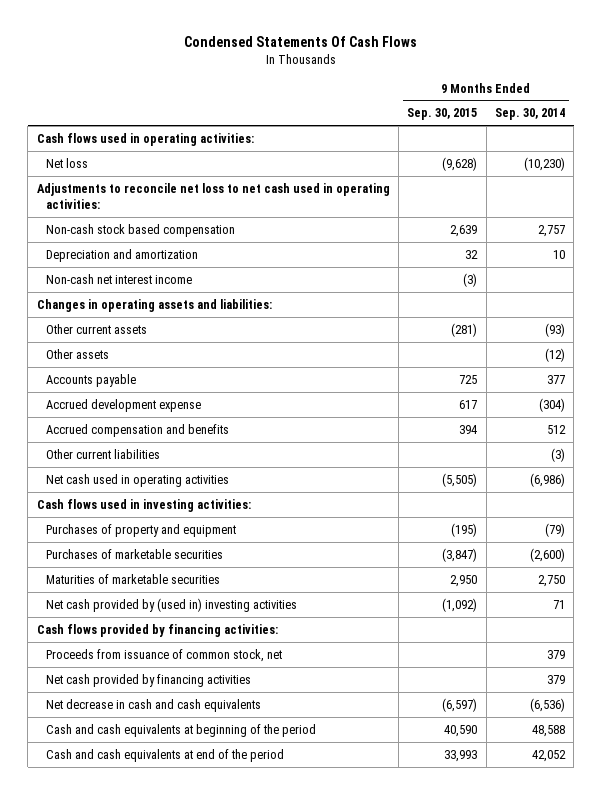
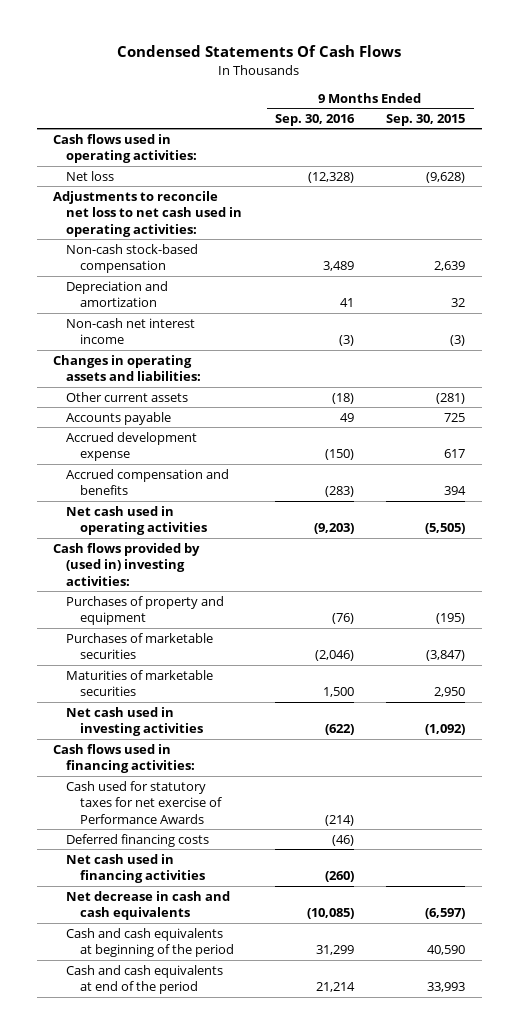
[495,108,566,121] Sep. 30, 2014 -> none
none -> [274,114,355,127] Sep. 30, 2016
[46,223,236,237] Non-cash stock based compensation -> [66,243,199,274] Non-cash stock-based compensation
[46,348,110,359] Other assets -> none
[46,448,161,459] Other current liabilities -> none
[36,498,251,512] Cash flows used in investing activities: -> [53,542,201,586] Cash flows provided by (used in) investing activities:
[46,648,283,662] Proceeds from issuance of common stock, net -> none
[46,597,298,612] Net cash provided by (used in) investing activities -> [66,706,203,737] Net cash used in investing activities
[36,623,278,637] Cash flows provided by financing activities: -> [53,743,196,774] Cash flows used in financing activities:
none -> [66,780,222,824] Cash used for statutory taxes for net exercise of Performance Awards
none -> [66,833,210,847] Deferred financing costs
[46,673,252,687] Net cash provided by financing activities -> [66,853,205,884] Net cash used in financing activities

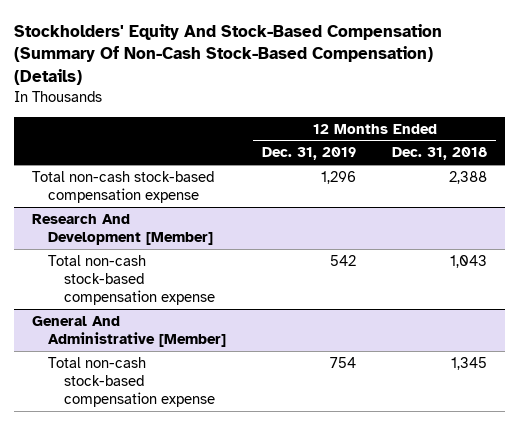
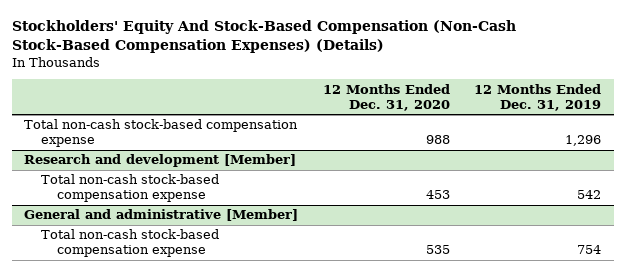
[13,23,442,86] Stockholders' Equity And Stock-Based Compensation (Summary Of Non-Cash Stock-Based Compensation) (Details) -> [12,20,517,54] Stockholders' Equity And Stock-Based Compensation (Non-Cash Stock-Based Compensation Expenses) (Details)
[392,147,488,161] Dec. 31, 2018 -> none
none -> [322,83,450,111] 12 Months Ended Dec. 31, 2020
[31,213,214,246] Research And Development [Member] -> [24,154,297,168] Research and development [Member]
[31,315,227,348] General And Administrative [Member] -> [24,209,299,222] General and administrative [Member]

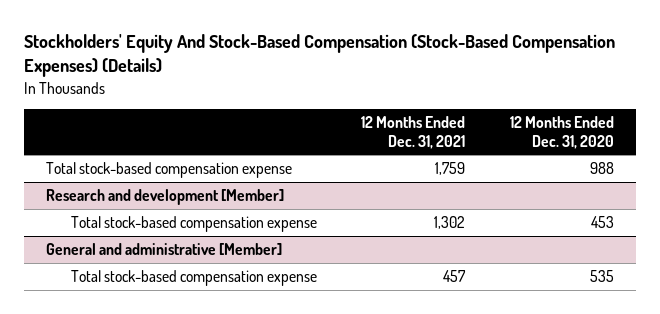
[12,20,517,54] Stockholders' Equity And Stock-Based Compensation (Non-Cash Stock-Based Compensation Expenses) (Details) -> [23,34,615,78] Stockholders' Equity And Stock-Based Compensation (Stock-Based Compensation Expenses) (Details)
[474,83,602,111] 12 Months Ended Dec. 31, 2019 -> none
none -> [361,116,466,149] 12 Months Ended Dec. 31, 2021
[24,119,299,148] Total non-cash stock-based compensation expense -> [45,162,292,179] Total stock-based compensation expense
[40,174,219,203] Total non-cash stock-based compensation expense -> [70,216,317,233] Total stock-based compensation expense
[40,229,219,258] Total non-cash stock-based compensation expense -> [70,270,317,287] Total stock-based compensation expense

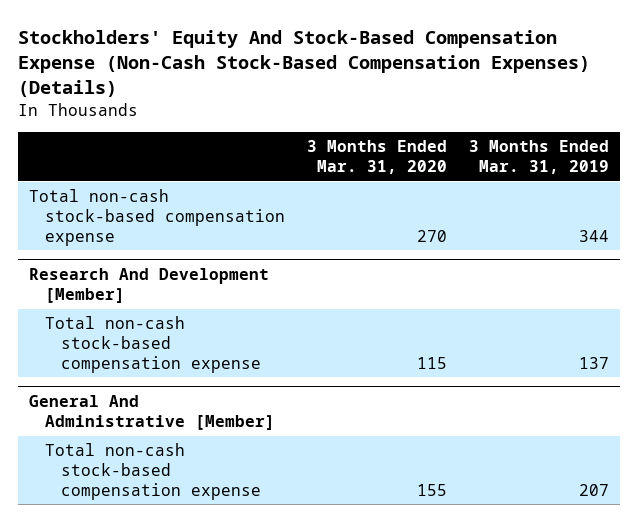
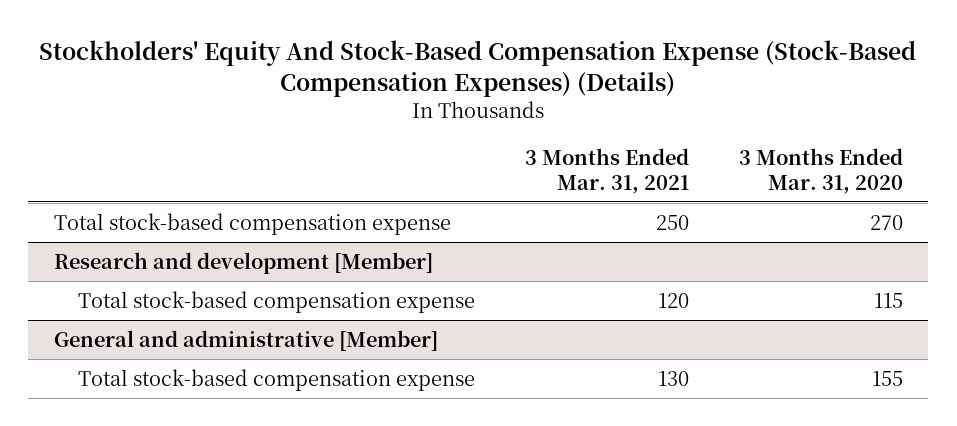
[18,29,591,97] Stockholders' Equity And Stock-Based Compensation Expense (Non-Cash Stock-Based Compensation Expenses) (Details) -> [39,39,917,98] Stockholders' Equity And Stock-Based Compensation Expense (Stock-Based Compensation Expenses) (Details)
[468,140,609,175] 3 Months Ended Mar. 31, 2019 -> none
none -> [524,148,689,194] 3 Months Ended Mar. 31, 2021
[29,189,286,246] Total non-cash stock-based compensation expense -> [53,212,451,235] Total stock-based compensation expense
[29,268,270,303] Research And Development [Member] -> [53,251,433,274] Research and development [Member]
[45,316,262,373] Total non-cash stock-based compensation expense -> [77,290,475,313] Total stock-based compensation expense
[29,395,276,430] General And Administrative [Member] -> [53,329,438,351] General and administrative [Member]
[45,443,262,500] Total non-cash stock-based compensation expense -> [77,368,475,391] Total stock-based compensation expense

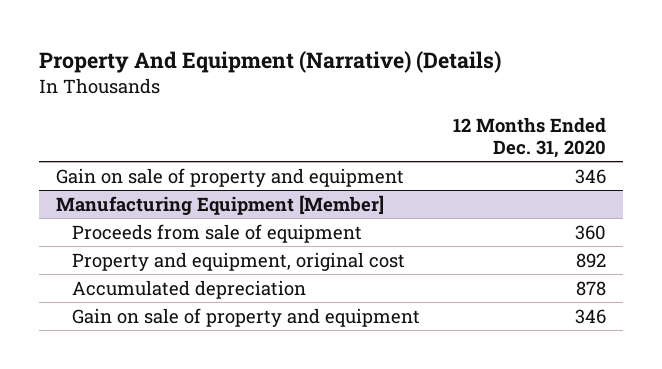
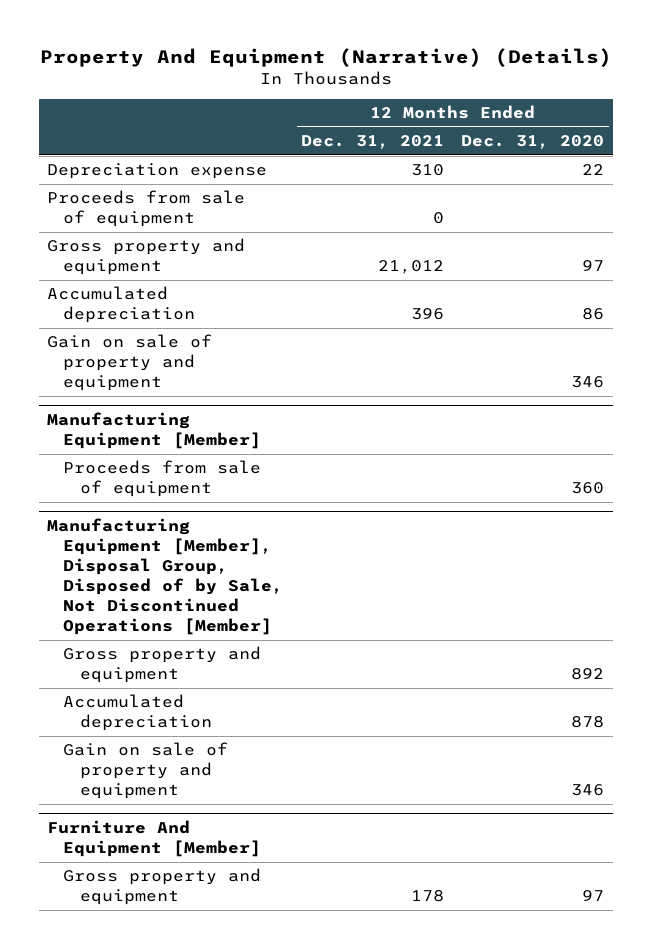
none -> [300,135,444,150] Dec. 31, 2021
none -> [47,163,268,180] Depreciation expense
none -> [47,190,246,228] Proceeds from sale of equipment
none -> [47,238,246,276] Gross property and equipment
none -> [47,286,196,324] Accumulated depreciation
none -> [47,518,284,636] Manufacturing Equipment [Member], Disposal Group, Disposed of by Sale, Not Discontinued Operations [Member]
[72,251,406,271] Property and equipment, original cost -> [63,646,262,684] Gross property and equipment
none -> [47,820,262,858] Furniture And Equipment [Member]
none -> [63,868,262,906] Gross property and equipment

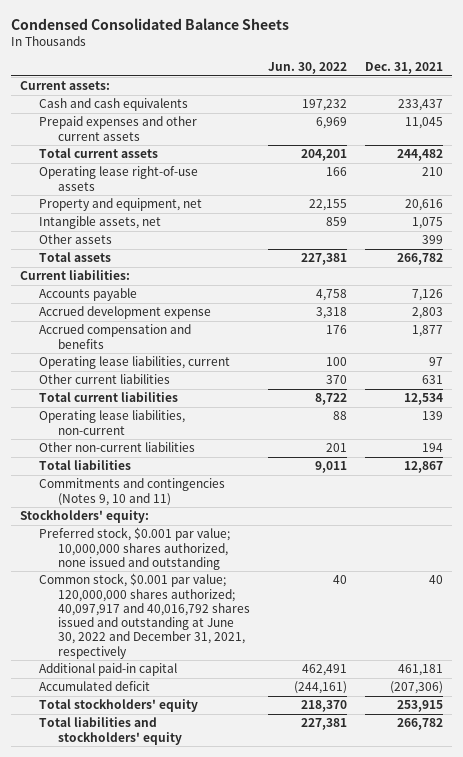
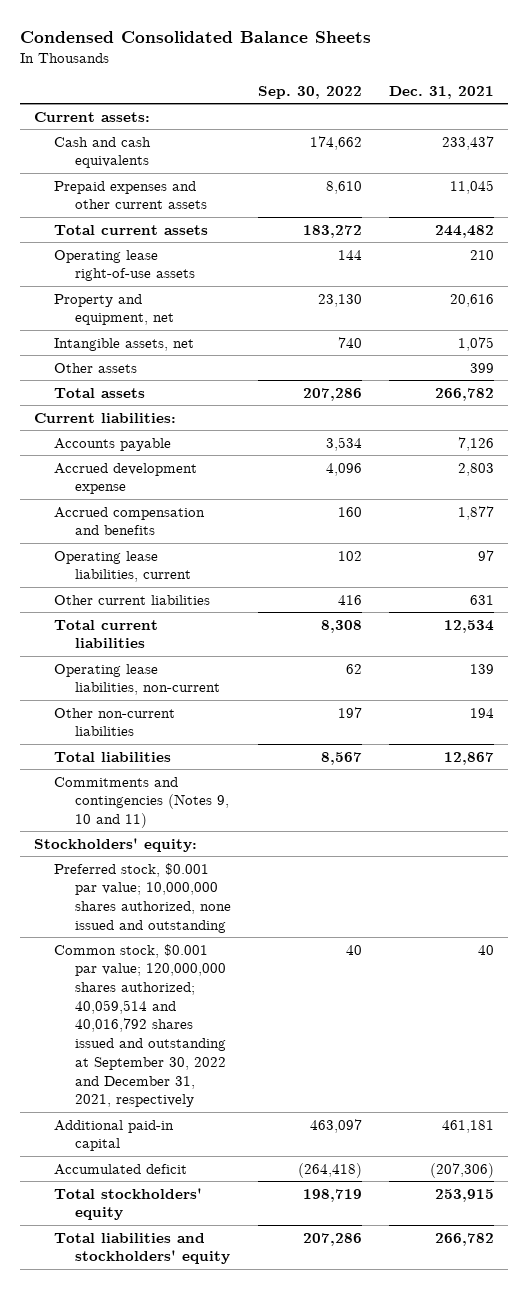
[268,62,348,75] Jun. 30, 2022 -> none
none -> [257,85,362,99] Sep. 30, 2022
[39,573,251,659] Common stock, $0.001 par value; 120,000,000 shares authorized; 40,097,917 and 40,016,792 shares issued and outstanding at June 30, 2022 and December 31, 2021, respectively -> [54,943,226,1108] Common stock, $0.001 par value; 120,000,000 shares authorized; 40,059,514 and 40,016,792 shares issued and outstanding at September 30, 2022 and December 31, 2021, respectively

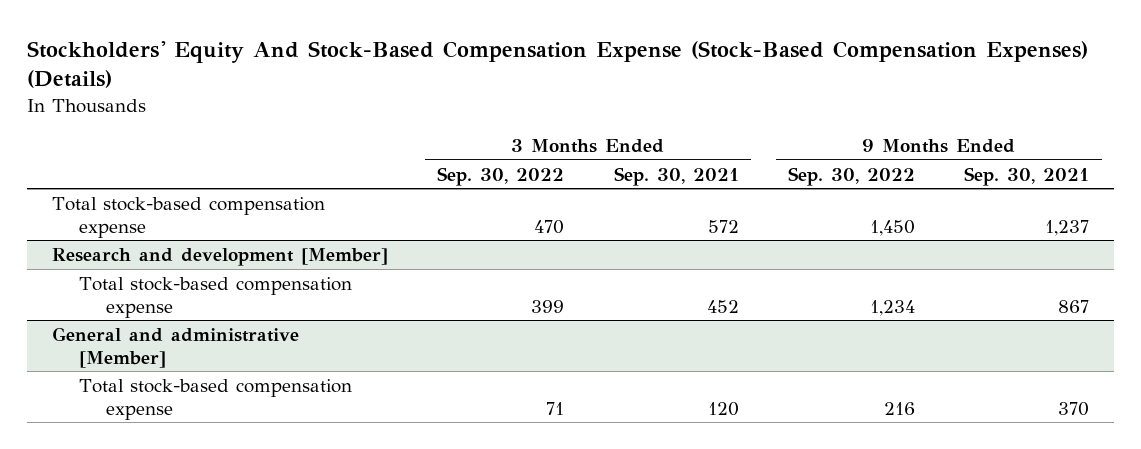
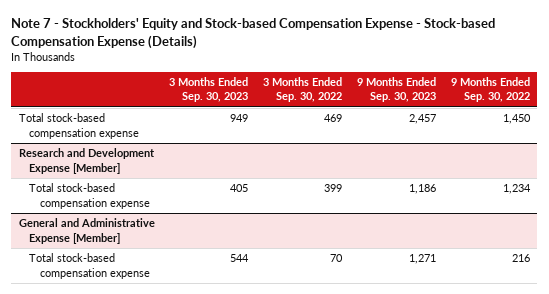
[27,40,1089,89] Stockholders' Equity And Stock-Based Compensation Expense (Stock-Based Compensation Expenses) (Details) -> [11,18,496,49] Note 7 - Stockholders' Equity and Stock-based Compensation Expense - Stock-based Compensation Expense (Details)
[613,166,739,186] Sep. 30, 2021 -> none
[964,166,1090,186] Sep. 30, 2021 -> none
none -> [169,77,249,103] 3 Months Ended Sep. 30, 2023
none -> [357,77,437,103] 9 Months Ended Sep. 30, 2023
[534,219,565,234] 470 -> [324,114,343,123] 469
[51,247,388,266] Research and development [Member] -> [18,148,155,174] Research and Development Expense [Member]
[51,326,299,368] General and administrative [Member] -> [18,218,155,244] General and Administrative Expense [Member]
[546,401,565,415] 71 -> [330,254,344,263] 70

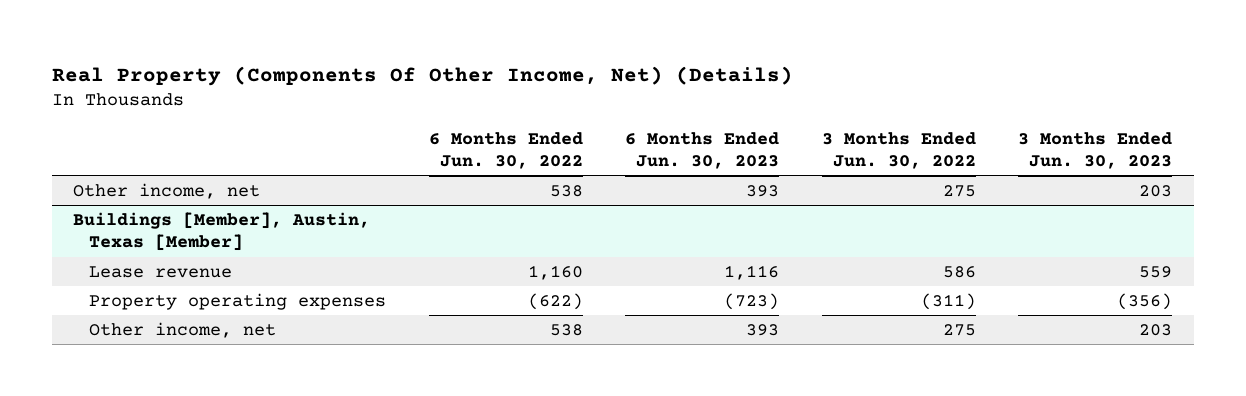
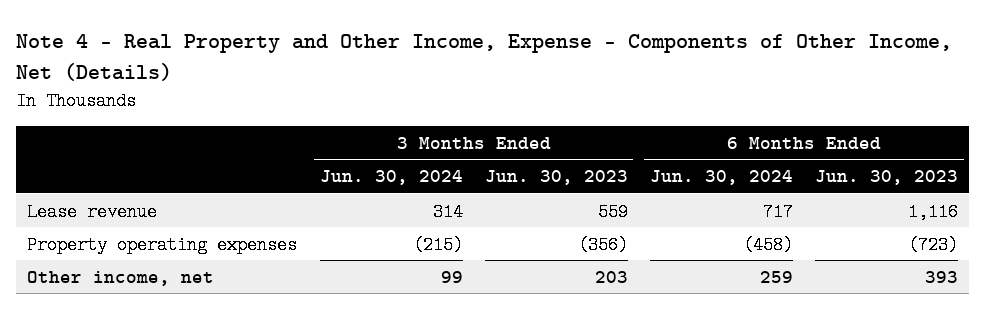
[52,65,794,86] Real Property (Components Of Other Income, Net) (Details) -> [16,33,953,81] Note 4 - Real Property and Other Income, Expense - Components of Other Income, Net (Details)
[428,131,583,169] 6 Months Ended Jun. 30, 2022 -> none
[821,131,976,169] 3 Months Ended Jun. 30, 2022 -> none
none -> [319,170,463,186] Jun. 30, 2024
none -> [649,170,793,186] Jun. 30, 2024
[73,183,261,200] Other income, net -> none
[73,212,371,252] Buildings [Member], Austin, Texas [Member] -> none

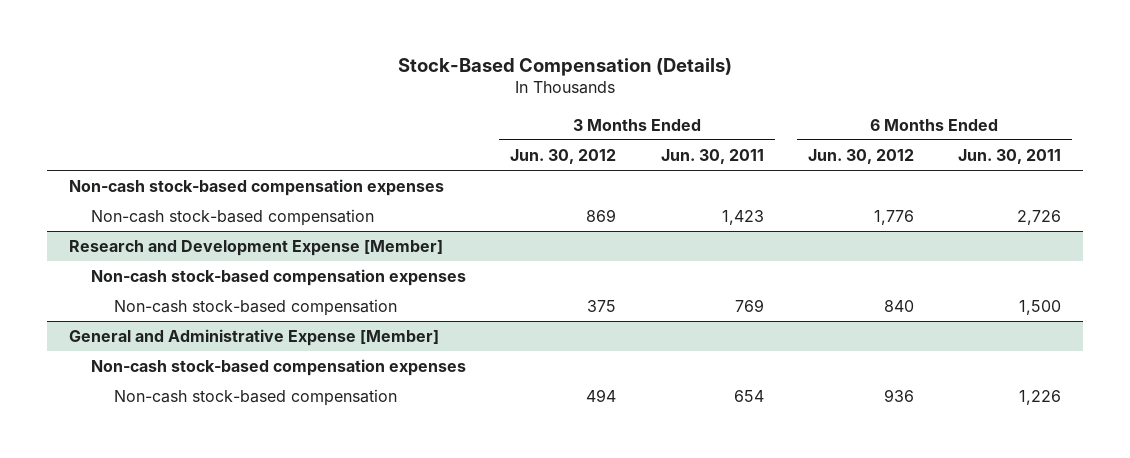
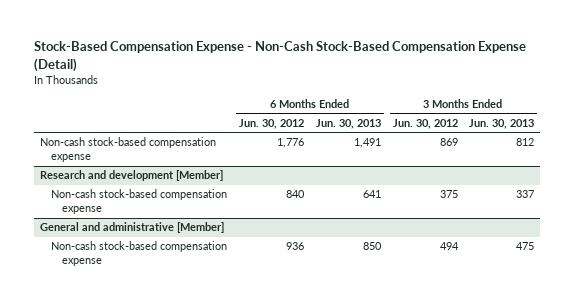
[397,57,732,76] Stock-Based Compensation (Details) -> [34,41,527,72] Stock-Based Compensation Expense - Non-Cash Stock-Based Compensation Expense (Detail)
[660,148,764,164] Jun. 30, 2011 -> none
[958,148,1062,164] Jun. 30, 2011 -> none
none -> [315,119,381,130] Jun. 30, 2013
none -> [469,119,535,130] Jun. 30, 2013
[68,179,444,197] Non-cash stock-based compensation expenses -> none
[91,269,467,287] Non-cash stock-based compensation expenses -> none
[91,359,467,377] Non-cash stock-based compensation expenses -> none
[91,209,375,227] Non-cash stock-based compensation -> [39,137,216,163] Non-cash stock-based compensation expense
[68,240,443,257] Research and Development Expense [Member] -> [39,170,223,182] Research and development [Member]
[113,299,397,317] Non-cash stock-based compensation -> [51,189,228,215] Non-cash stock-based compensation expense
[68,329,439,347] General and Administrative Expense [Member] -> [39,222,224,234] General and administrative [Member]
[113,389,397,407] Non-cash stock-based compensation -> [51,241,228,267] Non-cash stock-based compensation expense

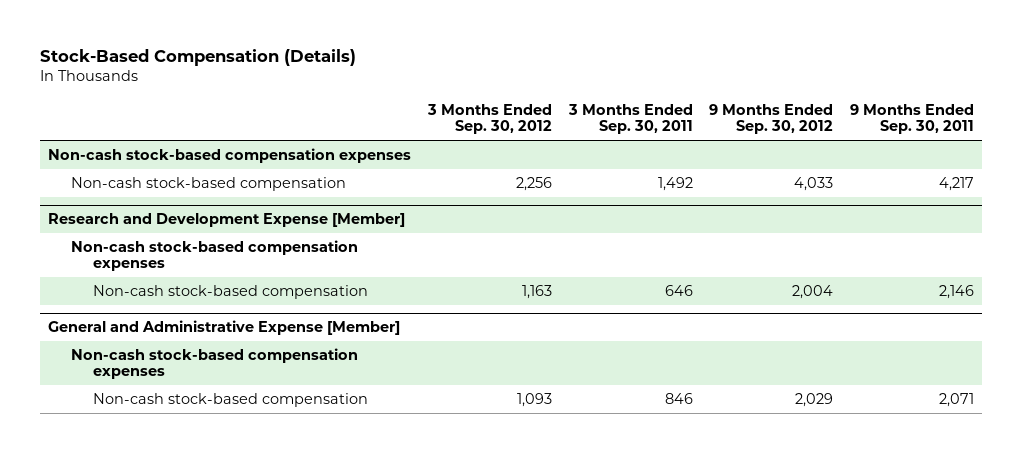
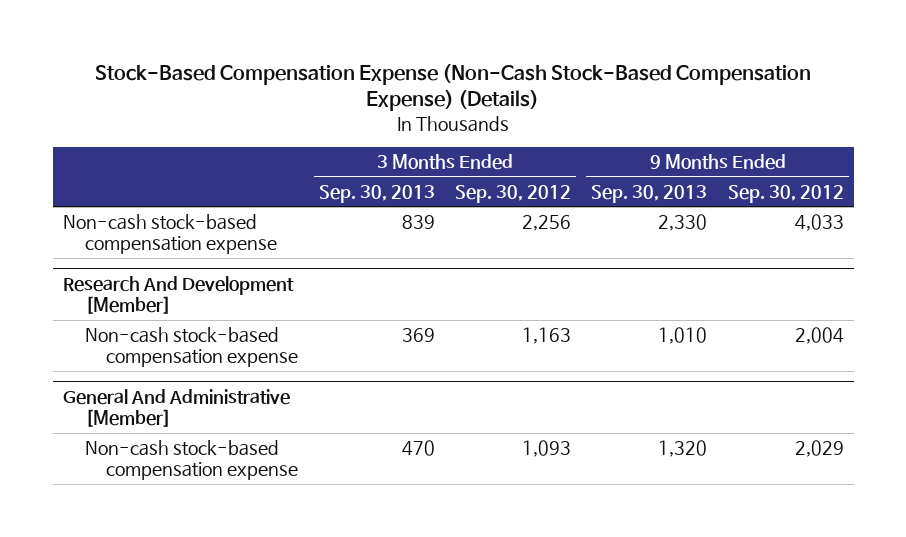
[39,49,356,67] Stock-Based Compensation (Details) -> [95,63,812,112] Stock-Based Compensation Expense (Non-Cash Stock-Based Compensation Expense) (Details)
[567,103,693,135] 3 Months Ended Sep. 30, 2011 -> none
[850,103,975,135] 9 Months Ended Sep. 30, 2011 -> none
none -> [318,184,435,203] Sep. 30, 2013
none -> [591,184,708,203] Sep. 30, 2013
[48,147,412,163] Non-cash stock-based compensation expenses -> none
[70,239,358,272] Non-cash stock-based compensation expenses -> none
[70,347,358,380] Non-cash stock-based compensation expenses -> none
[70,176,346,191] Non-cash stock-based compensation -> [62,213,277,255] Non-cash stock-based compensation expense
[48,213,406,228] Research and Development Expense [Member] -> [62,275,294,315] Research And Development [Member]
[93,284,369,299] Non-cash stock-based compensation -> [84,326,299,368] Non-cash stock-based compensation expense
[48,320,401,336] General and Administrative Expense [Member] -> [62,388,290,428] General And Administrative [Member]
[93,392,369,407] Non-cash stock-based compensation -> [84,439,299,481] Non-cash stock-based compensation expense

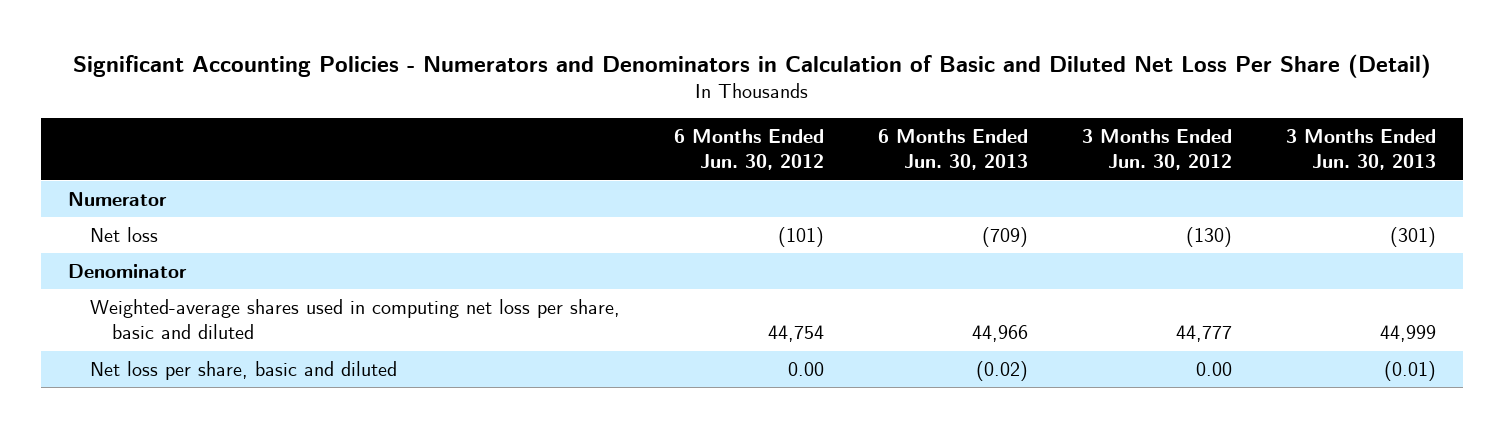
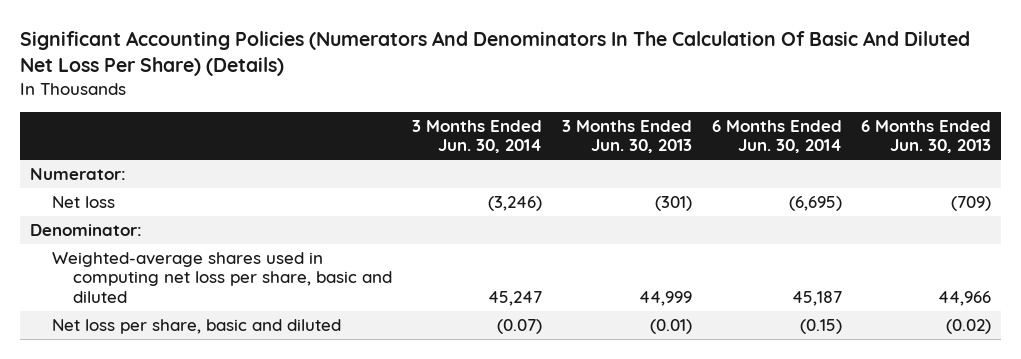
[73,53,1432,78] Significant Accounting Policies - Numerators and Denominators in Calculation of Basic and Diluted Net Loss Per Share (Detail) -> [19,31,970,77] Significant Accounting Policies (Numerators And Denominators In The Calculation Of Basic And Diluted Net Loss Per Share) (Details)
[674,129,825,171] 6 Months Ended Jun. 30, 2012 -> none
[1081,129,1232,171] 3 Months Ended Jun. 30, 2012 -> none
none -> [412,119,543,154] 3 Months Ended Jun. 30, 2014
none -> [711,119,842,154] 6 Months Ended Jun. 30, 2014
[68,192,168,207] Numerator -> [29,168,126,181] Numerator:
[68,264,188,279] Denominator -> [29,224,142,237] Denominator:

